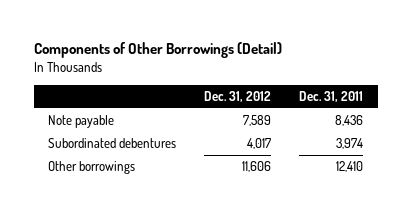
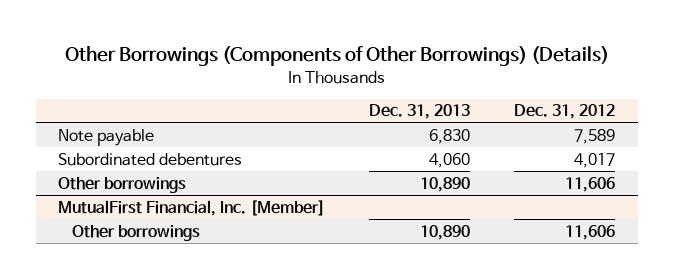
[33,42,282,59] Components of Other Borrowings (Detail) -> [64,46,609,67] Other Borrowings (Components of Other Borrowings) (Details)
[299,91,364,103] Dec. 31, 2011 -> none
none -> [369,104,471,120] Dec. 31, 2013
none -> [58,199,326,216] MutualFirst Financial, Inc. [Member]
none -> [71,224,200,241] Other borrowings

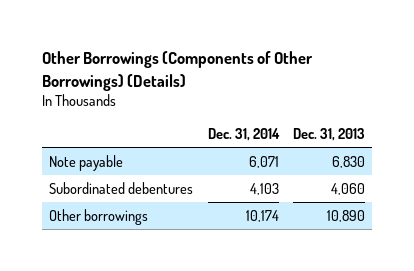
[514,104,616,120] Dec. 31, 2012 -> none
none -> [207,127,280,141] Dec. 31, 2014
[58,199,326,216] MutualFirst Financial, Inc. [Member] -> none
[71,224,200,241] Other borrowings -> none

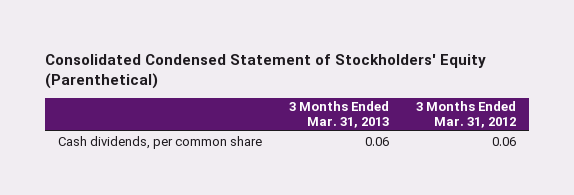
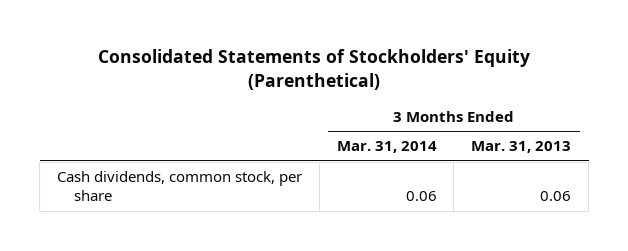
[44,53,486,89] Consolidated Condensed Statement of Stockholders' Equity (Parenthetical) -> [98,49,531,90] Consolidated Statements of Stockholders' Equity (Parenthetical)
[415,101,516,129] 3 Months Ended Mar. 31, 2012 -> none
none -> [336,141,437,154] Mar. 31, 2014
[58,135,263,149] Cash dividends, per common share -> [57,171,303,202] Cash dividends, common stock, per share

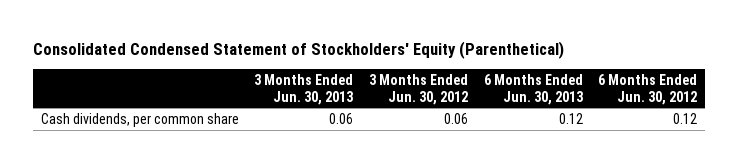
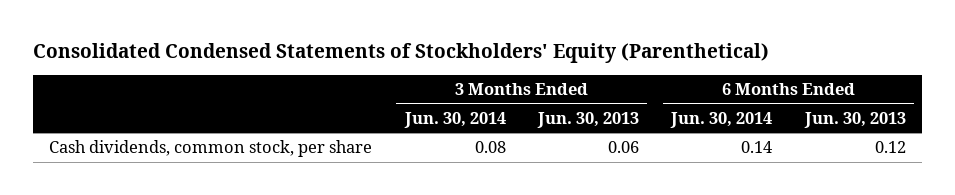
[32,40,564,59] Consolidated Condensed Statement of Stockholders' Equity (Parenthetical) -> [32,43,769,64] Consolidated Condensed Statements of Stockholders' Equity (Parenthetical)
[368,74,468,105] 3 Months Ended Jun. 30, 2012 -> none
[598,74,698,105] 6 Months Ended Jun. 30, 2012 -> none
none -> [403,111,506,128] Jun. 30, 2014
none -> [670,111,773,128] Jun. 30, 2014
[40,112,239,127] Cash dividends, per common share -> [49,140,373,158] Cash dividends, common stock, per share

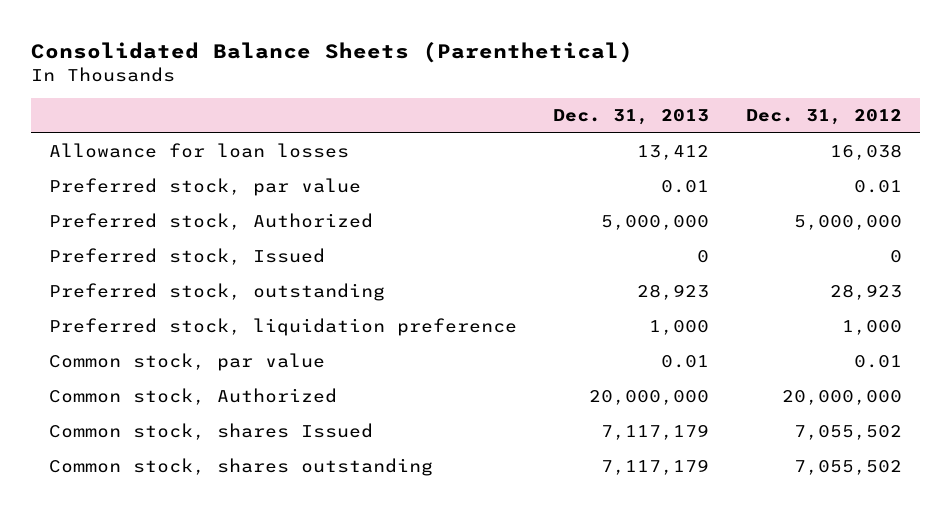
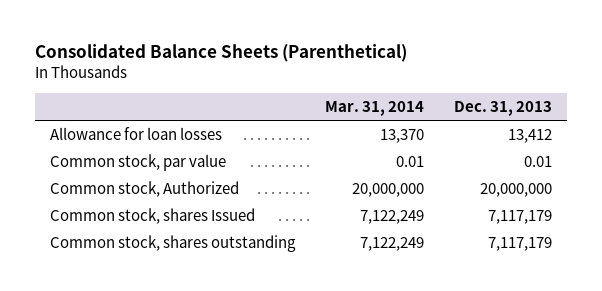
[745,109,902,126] Dec. 31, 2012 -> none
none -> [325,101,425,117] Mar. 31, 2014
[49,178,362,197] Preferred stock, par value -> none
[49,213,374,231] Preferred stock, Authorized -> none
[49,248,326,266] Preferred stock, Issued -> none
[49,283,386,302] Preferred stock, outstanding -> none
[49,318,518,337] Preferred stock, liquidation preference -> none

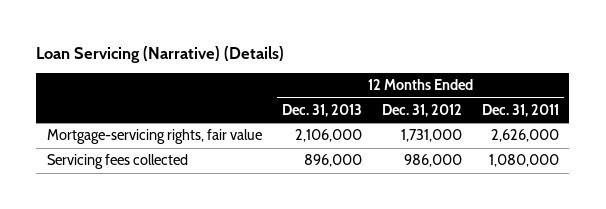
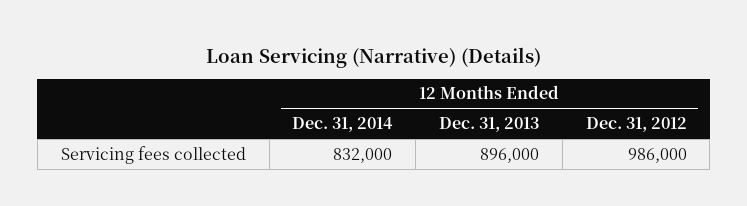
[482,103,560,117] Dec. 31, 2011 -> none
none -> [292,117,394,133] Dec. 31, 2014
[46,129,262,145] Mortgage-servicing rights, fair value -> none

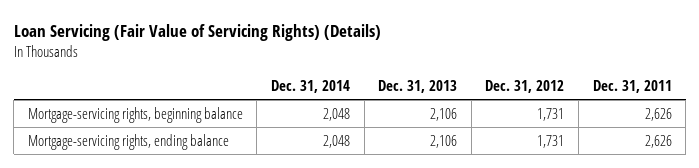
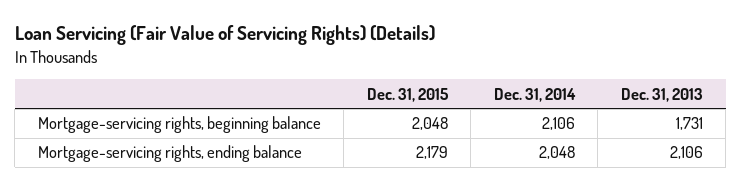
[485,80,565,94] Dec. 31, 2012 -> none
[592,80,672,94] Dec. 31, 2011 -> none
none -> [366,87,449,102] Dec. 31, 2015
[322,107,350,121] 2,048 -> [541,117,575,131] 2,106
[430,107,458,121] 2,106 -> [675,117,703,131] 1,731

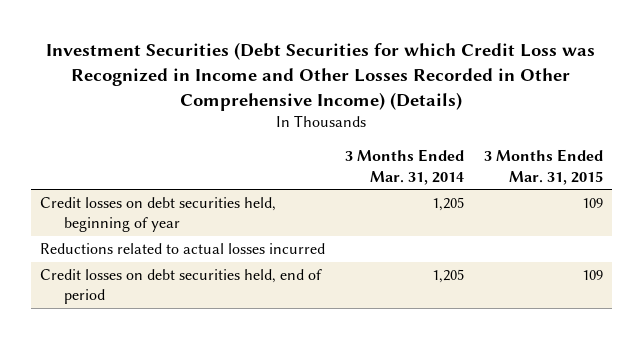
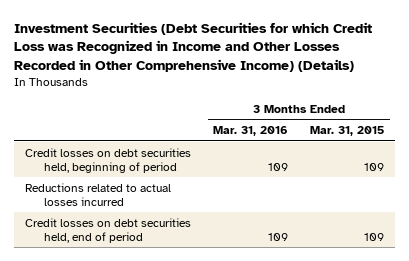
[344,149,464,185] 3 Months Ended Mar. 31, 2014 -> none
none -> [213,126,289,137] Mar. 31, 2016
[40,197,277,233] Credit losses on debt securities held, beginning of year -> [25,147,192,173] Credit losses on debt securities held, beginning of period

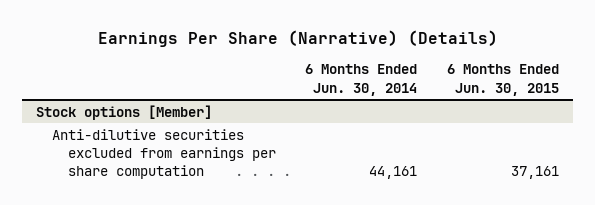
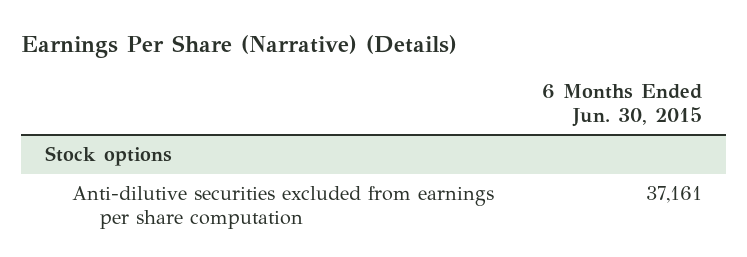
[305,64,418,96] 6 Months Ended Jun. 30, 2014 -> none
[36,104,213,120] Stock options [Member] -> [45,146,173,167] Stock options

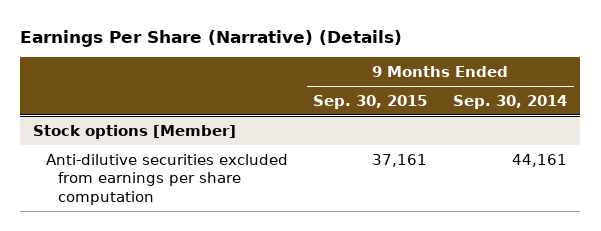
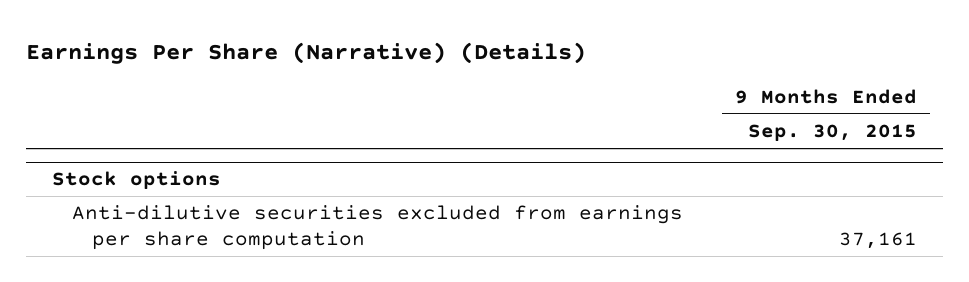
[453,94,568,109] Sep. 30, 2014 -> none
[33,124,237,139] Stock options [Member] -> [52,171,222,190] Stock options

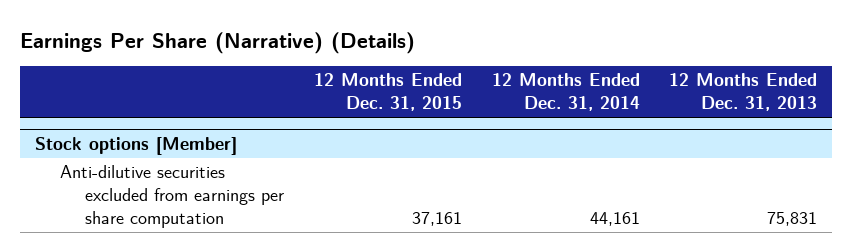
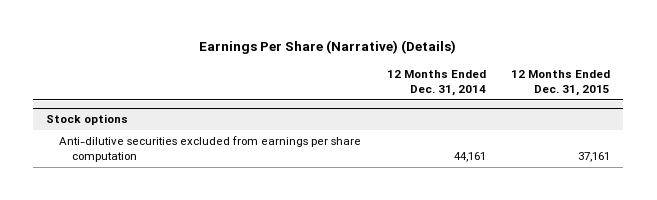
[669,73,818,112] 12 Months Ended Dec. 31, 2013 -> none
[34,136,237,155] Stock options [Member] -> [46,114,129,126] Stock options

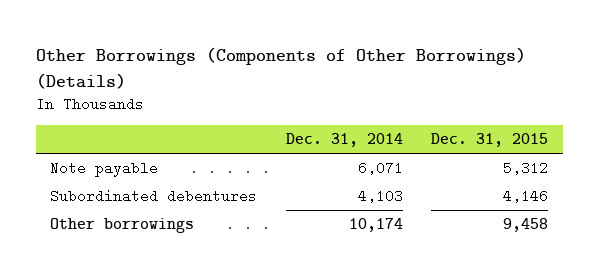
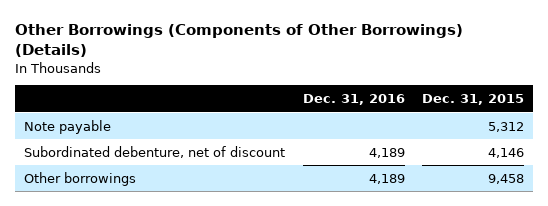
[285,133,403,148] Dec. 31, 2014 -> none
none -> [302,94,405,106] Dec. 31, 2016
[49,189,257,204] Subordinated debentures -> [23,145,285,158] Subordinated debenture, net of discount

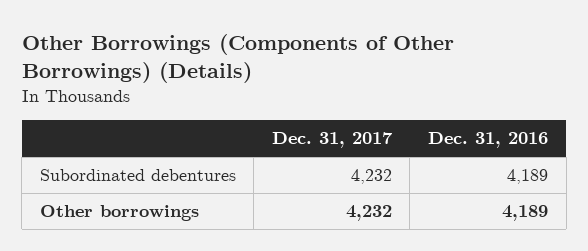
[422,94,525,106] Dec. 31, 2015 -> none
none -> [271,132,393,149] Dec. 31, 2017
[23,119,111,134] Note payable -> none
[23,145,285,158] Subordinated debenture, net of discount -> [39,169,236,182] Subordinated debentures

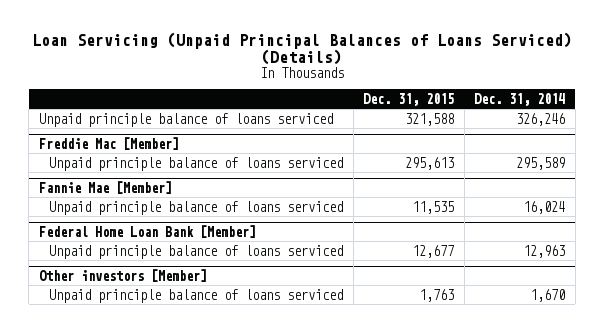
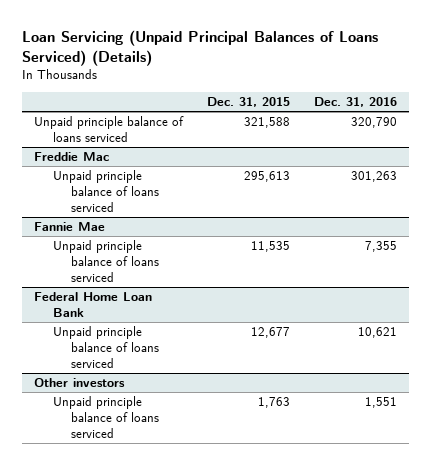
[474,92,566,106] Dec. 31, 2014 -> none
none -> [314,97,398,108] Dec. 31, 2016
[38,137,179,151] Freddie Mac [Member] -> [34,152,110,162] Freddie Mac
[38,181,172,195] Fannie Mae [Member] -> [34,222,106,232] Fannie Mae
[38,225,256,239] Federal Home Loan Bank [Member] -> [34,292,153,317] Federal Home Loan Bank
[38,269,207,283] Other investors [Member] -> [34,378,126,388] Other investors

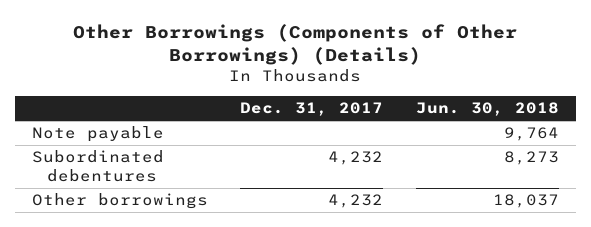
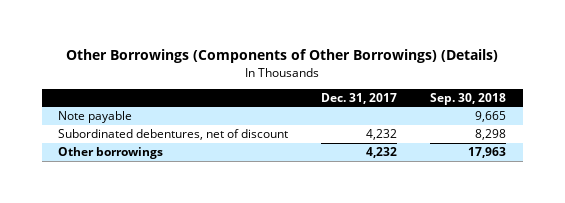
[416,102,560,117] Jun. 30, 2018 -> none
none -> [430,92,507,105] Sep. 30, 2018
[31,150,164,183] Subordinated debentures -> [58,129,289,141] Subordinated debentures, net of discount

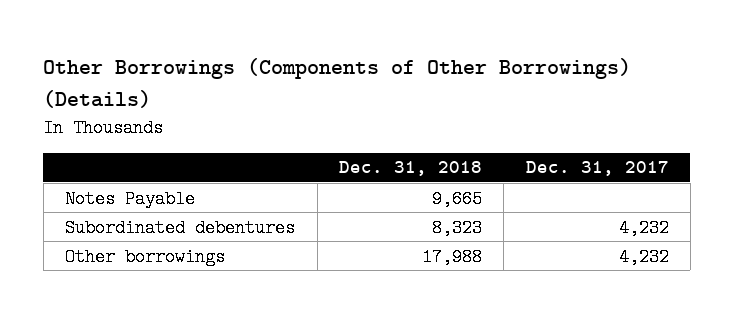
[430,92,507,105] Sep. 30, 2018 -> none
none -> [338,161,482,177] Dec. 31, 2018
[58,111,133,124] Note payable -> [65,189,196,208] Notes Payable
[58,129,289,141] Subordinated debentures, net of discount -> [65,218,296,237] Subordinated debentures

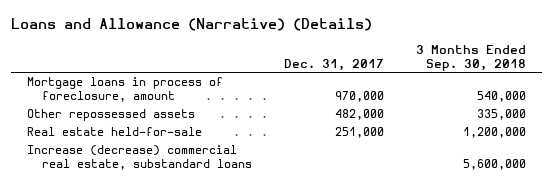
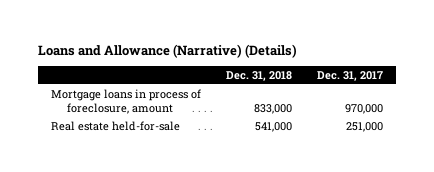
[415,45,526,71] 3 Months Ended Sep. 30, 2018 -> none
none -> [226,71,293,82] Dec. 31, 2018
[27,109,196,122] Other repossessed assets -> none
[27,145,253,171] Increase (decrease) commercial real estate, substandard loans -> none

